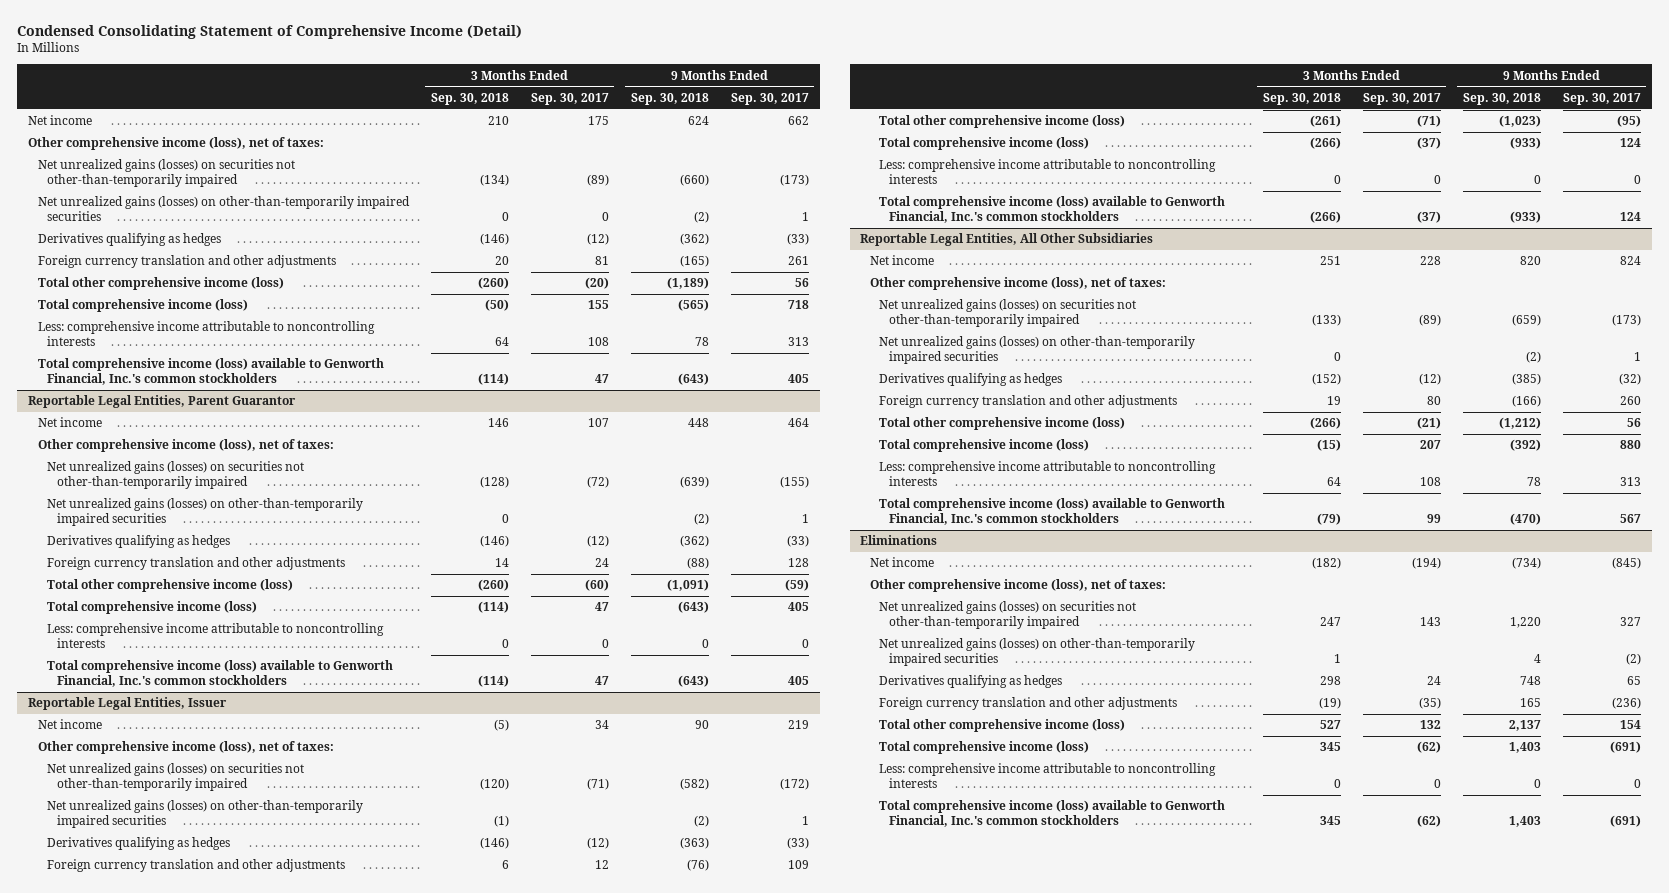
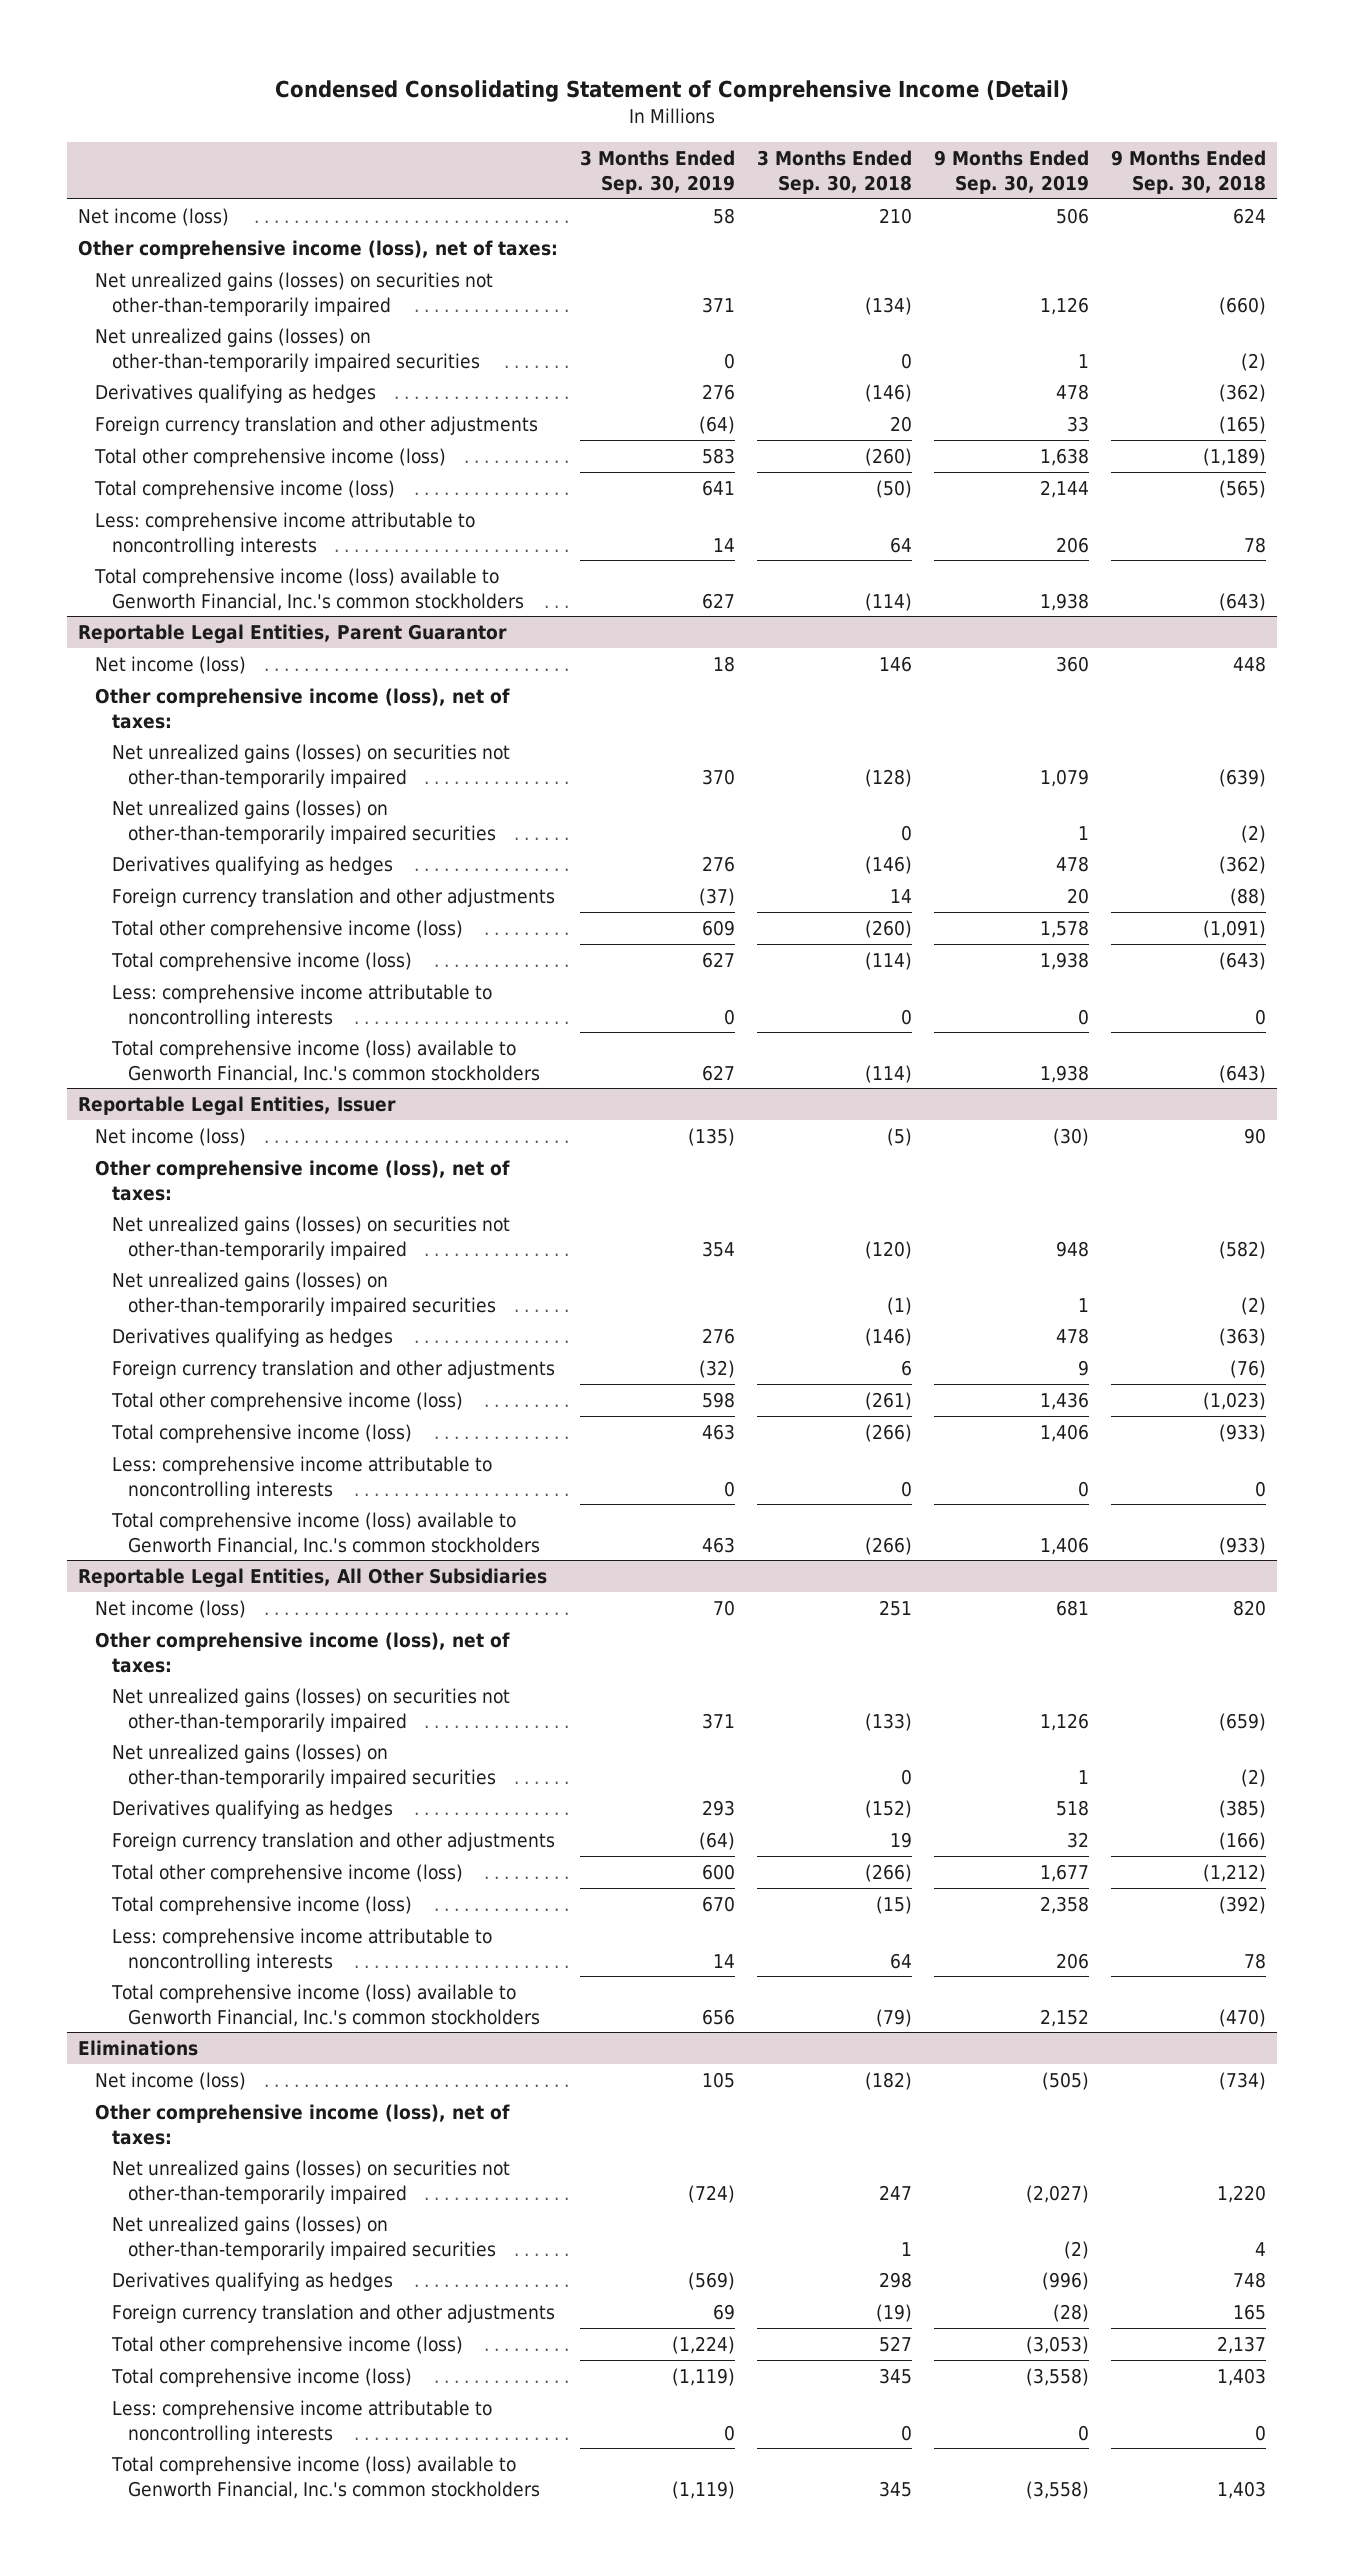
[530,92,609,105] Sep. 30, 2017 -> none
[730,92,809,105] Sep. 30, 2017 -> none
none -> [580,150,736,194] 3 Months Ended Sep. 30, 2019
none -> [934,150,1090,194] 9 Months Ended Sep. 30, 2019
[28,115,93,126] Net income -> [78,207,230,226] Net income (loss)
[37,417,102,428] Net income -> [94,655,246,674] Net income (loss)
[37,719,102,730] Net income -> [94,1127,246,1146] Net income (loss)
[869,255,934,266] Net income -> [94,1599,246,1618] Net income (loss)
[869,557,934,568] Net income -> [94,2071,246,2090] Net income (loss)

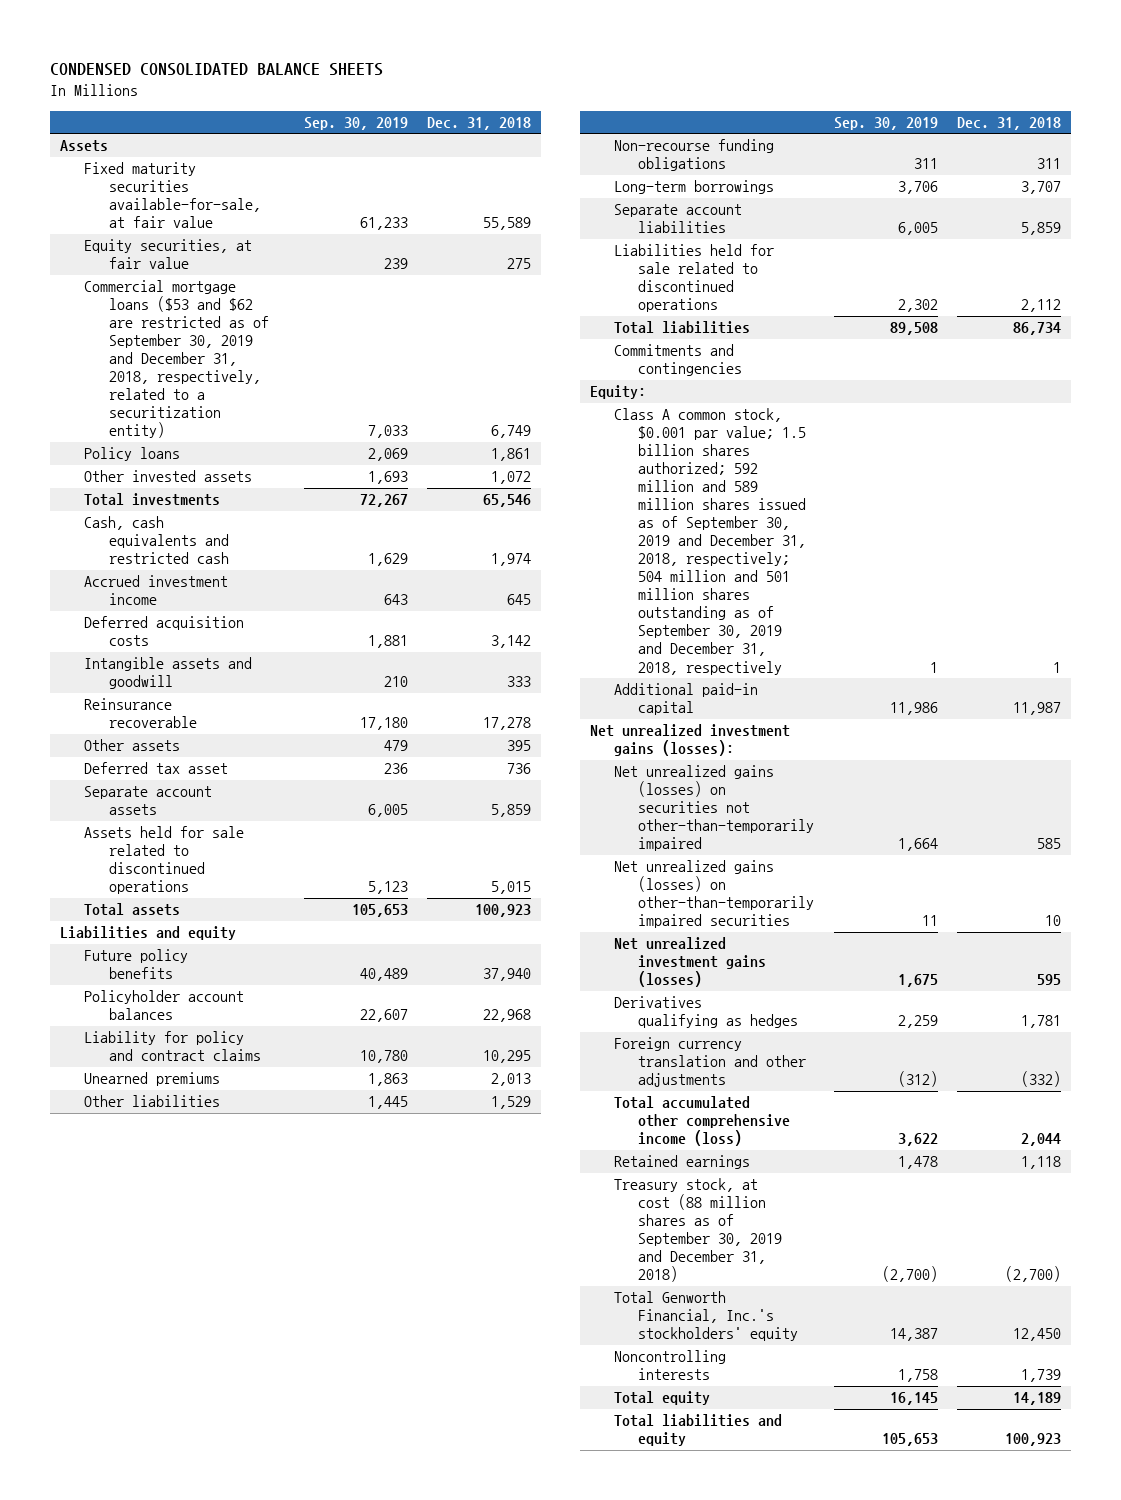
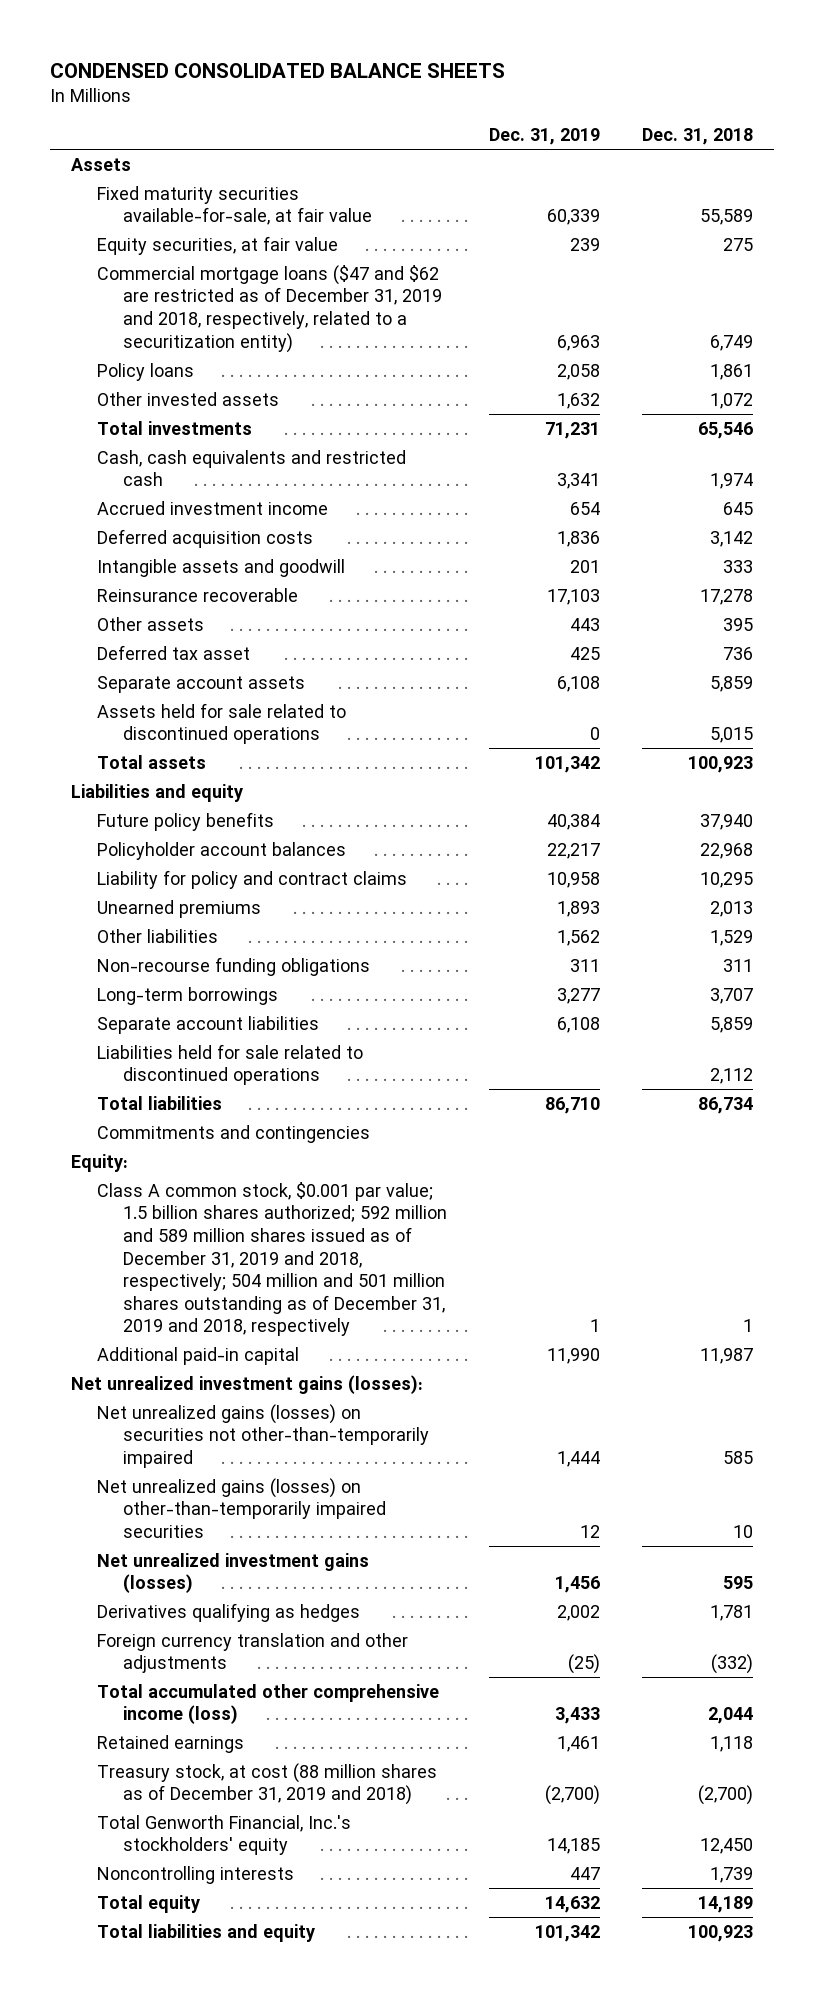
[304,117,409,131] Sep. 30, 2019 -> none
none -> [489,128,601,146] Dec. 31, 2019
[84,280,269,439] Commercial mortgage loans ($53 and $62 are restricted as of September 30, 2019 and December 31, 2018, respectively, related to a securitization entity) -> [97,264,443,353] Commercial mortgage loans ($47 and $62 are restricted as of December 31, 2019 and 2018, respectively, related to a securitization entity)
[613,408,807,675] Class A common stock, $0.001 par value; 1.5 billion shares authorized; 592 million and 589 million shares issued as of September 30, 2019 and December 31, 2018, respectively; 504 million and 501 million shares outstanding as of September 30, 2019 and December 31, 2018, respectively -> [97,1181,448,1337] Class A common stock, $0.001 par value; 1.5 billion shares authorized; 592 million and 589 million shares issued as of December 31, 2019 and 2018, respectively; 504 million and 501 million shares outstanding as of December 31, 2019 and 2018, respectively
[613,1178,783,1283] Treasury stock, at cost (88 million shares as of September 30, 2019 and December 31, 2018) -> [97,1762,438,1806] Treasury stock, at cost (88 million shares as of December 31, 2019 and 2018)

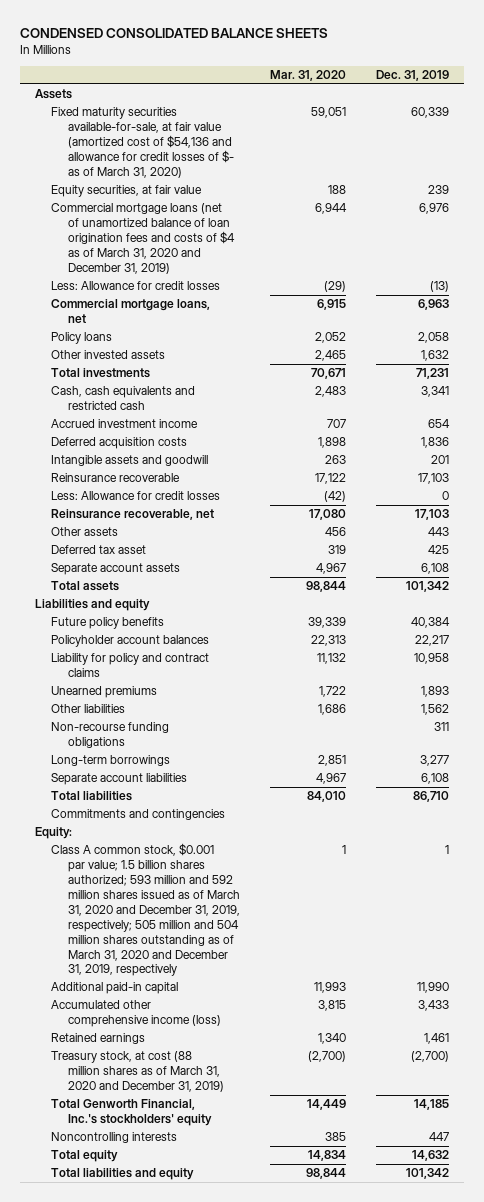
[642,128,754,146] Dec. 31, 2018 -> none
none -> [270,70,347,82] Mar. 31, 2020
[97,185,373,226] Fixed maturity securities available-for-sale, at fair value -> [51,107,235,178] Fixed maturity securities available-for-sale, at fair value (amortized cost of $54,136 and allowance for credit losses of $- as of March 31, 2020)
none -> [51,203,236,274] Commercial mortgage loans (net of unamortized balance of loan origination fees and costs of $4 as of March 31, 2020 and December 31, 2019)
none -> [51,281,221,291] Less: Allowance for credit losses
[97,264,443,353] Commercial mortgage loans ($47 and $62 are restricted as of December 31, 2019 and 2018, respectively, related to a securitization entity) -> [51,299,211,324] Commercial mortgage loans, net
none -> [51,491,221,501] Less: Allowance for credit losses
none -> [51,509,215,521] Reinsurance recoverable, net
[97,702,347,745] Assets held for sale related to discontinued operations -> none
[97,1043,364,1086] Liabilities held for sale related to discontinued operations -> none
[97,1181,448,1337] Class A common stock, $0.001 par value; 1.5 billion shares authorized; 592 million and 589 million shares issued as of December 31, 2019 and 2018, respectively; 504 million and 501 million shares outstanding as of December 31, 2019 and 2018, respectively -> [51,843,241,977] Class A common stock, $0.001 par value; 1.5 billion shares authorized; 593 million and 592 million shares issued as of March 31, 2020 and December 31, 2019, respectively; 505 million and 504 million shares outstanding as of March 31, 2020 and December 31, 2019, respectively
[71,1374,424,1394] Net unrealized investment gains (losses): -> none
[97,1403,430,1468] Net unrealized gains (losses) on securities not other-than-temporarily impaired -> none
[97,1477,387,1538] Net unrealized gains (losses) on other-than-temporarily impaired securities -> none
[97,1552,370,1594] Net unrealized investment gains (losses) -> none
[97,1602,361,1622] Derivatives qualifying as hedges -> none
[97,1632,409,1674] Foreign currency translation and other adjustments -> none
[97,1683,440,1725] Total accumulated other comprehensive income (loss) -> [51,1000,222,1028] Accumulated other comprehensive income (loss)
[97,1762,438,1806] Treasury stock, at cost (88 million shares as of December 31, 2019 and 2018) -> [51,1051,225,1093] Treasury stock, at cost (88 million shares as of March 31, 2020 and December 31, 2019)

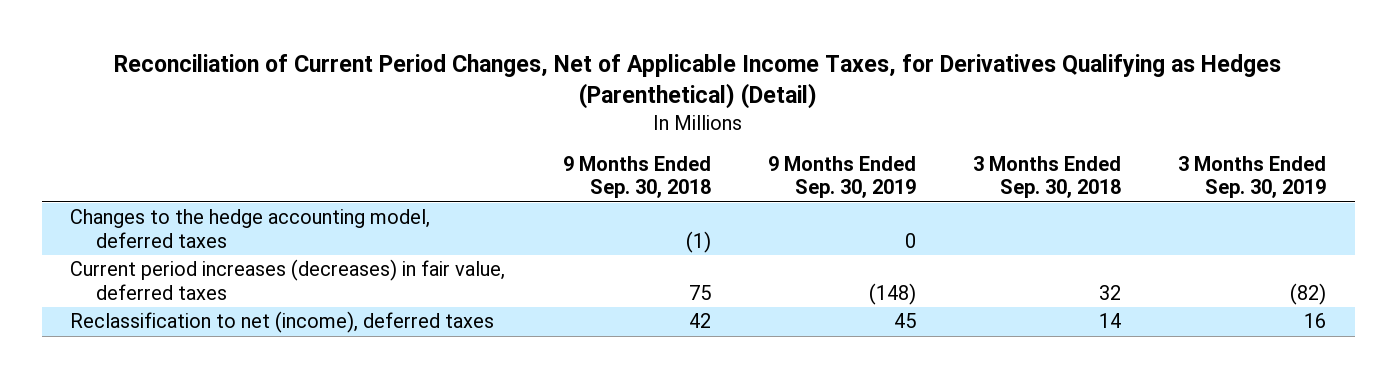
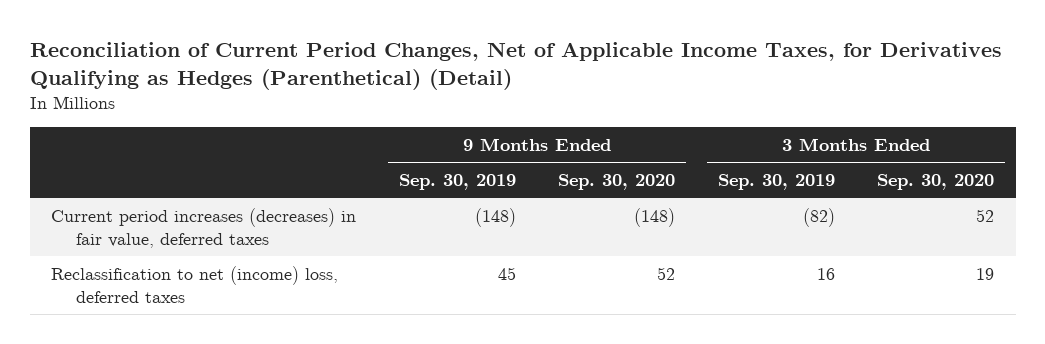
[562,155,711,199] 9 Months Ended Sep. 30, 2018 -> none
[973,155,1122,199] 3 Months Ended Sep. 30, 2018 -> none
none -> [558,173,676,190] Sep. 30, 2020
none -> [877,173,995,190] Sep. 30, 2020
[70,209,431,248] Changes to the hedge accounting model, deferred taxes -> none
[70,311,495,334] Reclassification to net (income), deferred taxes -> [50,265,338,303] Reclassification to net (income) loss, deferred taxes

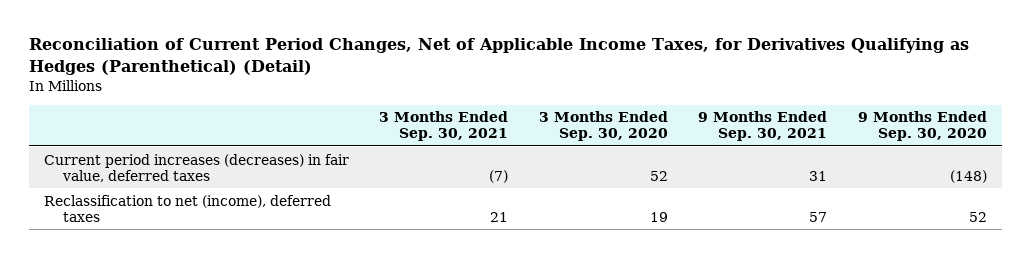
[398,173,516,190] Sep. 30, 2019 -> none
[717,173,835,190] Sep. 30, 2019 -> none
none -> [379,111,509,142] 3 Months Ended Sep. 30, 2021
none -> [698,111,828,142] 9 Months Ended Sep. 30, 2021
[50,265,338,303] Reclassification to net (income) loss, deferred taxes -> [43,194,331,222] Reclassification to net (income), deferred taxes

